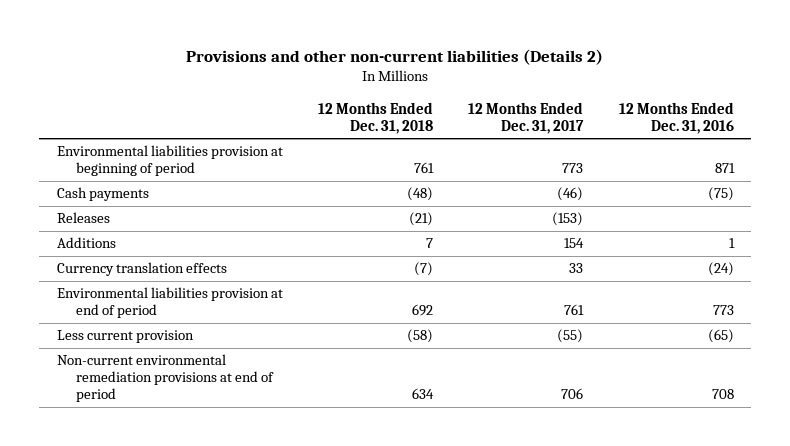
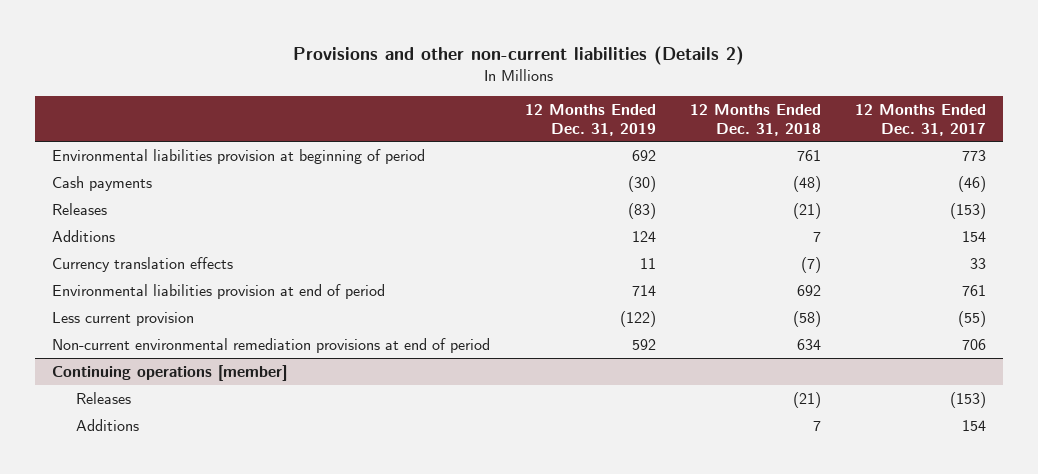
[618,101,734,134] 12 Months Ended Dec. 31, 2016 -> none
none -> [524,103,656,136] 12 Months Ended Dec. 31, 2019
none -> [52,364,288,381] Continuing operations [member]
none -> [76,391,132,404] Releases
none -> [76,418,140,431] Additions

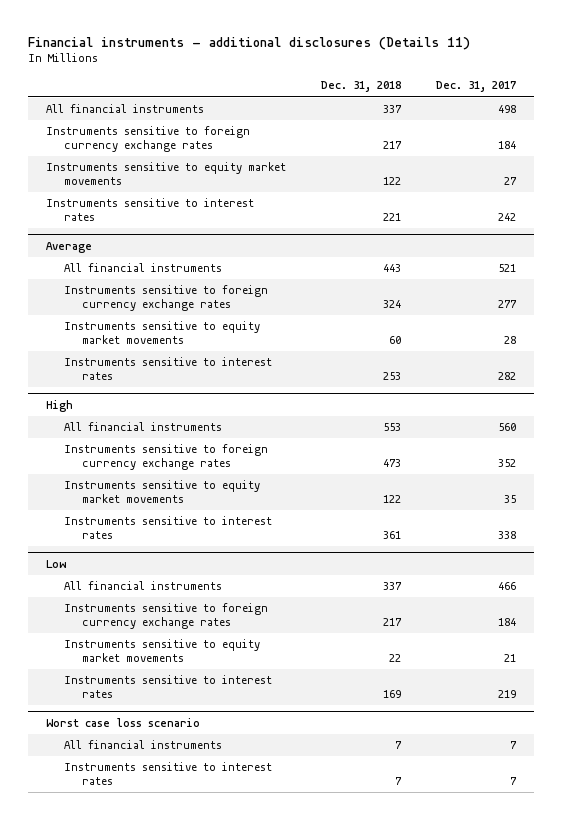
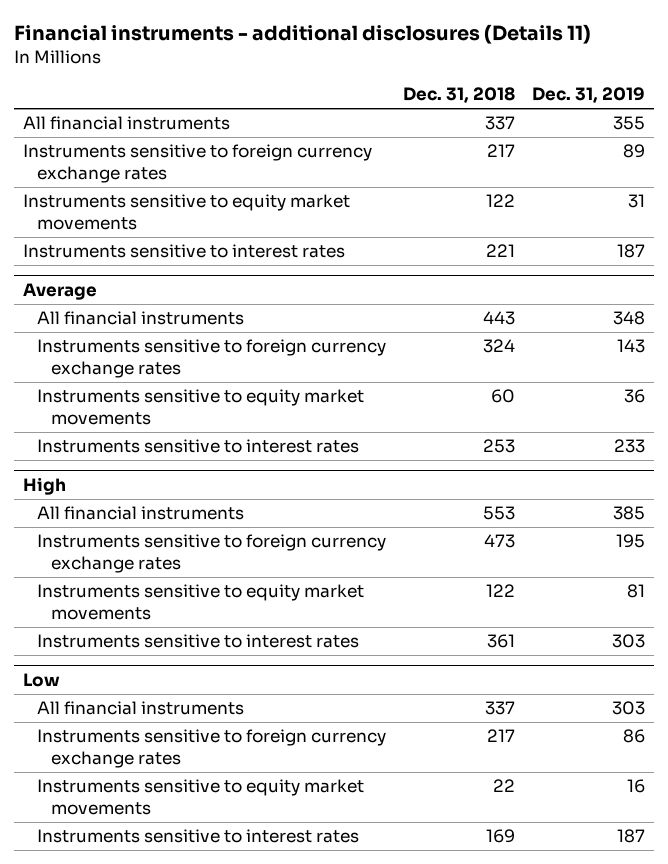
[435,81,516,93] Dec. 31, 2017 -> none
none -> [532,87,646,104] Dec. 31, 2019
[45,718,200,728] Worst case loss scenario -> none
[63,740,222,750] All financial instruments -> none
[63,762,272,785] Instruments sensitive to interest rates -> none

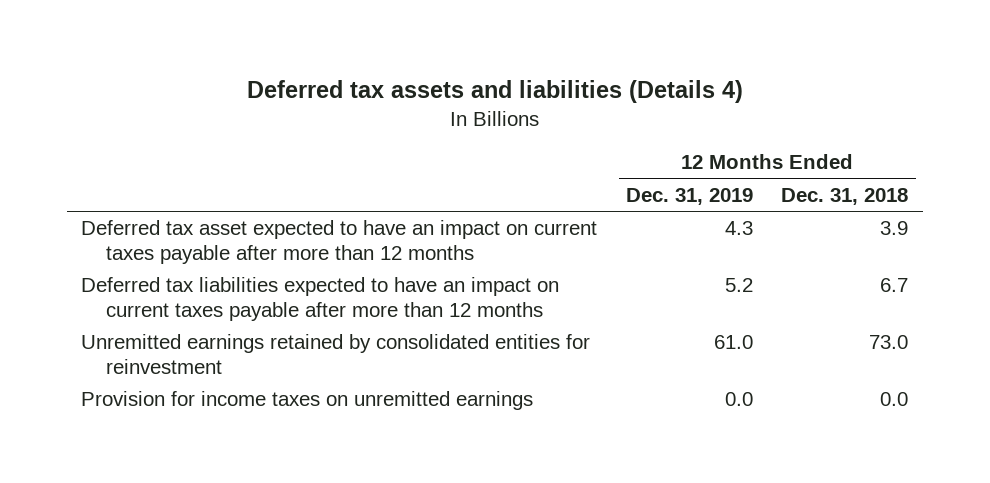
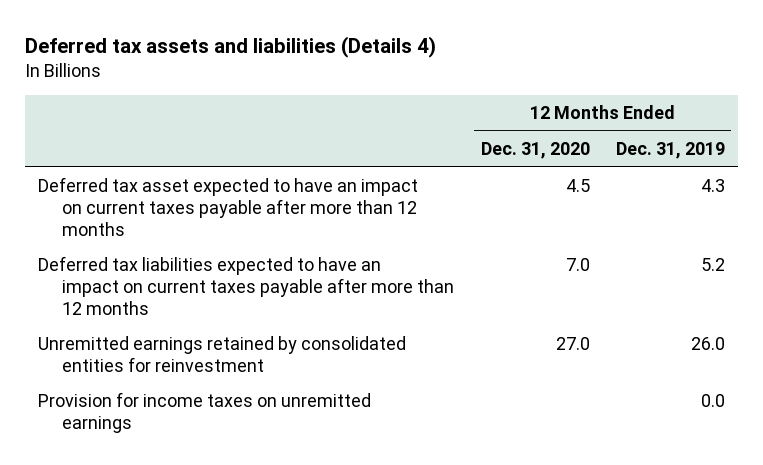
[781,188,909,206] Dec. 31, 2018 -> none
none -> [480,142,590,160] Dec. 31, 2020
[713,335,753,350] 61.0 -> [690,337,725,351] 26.0

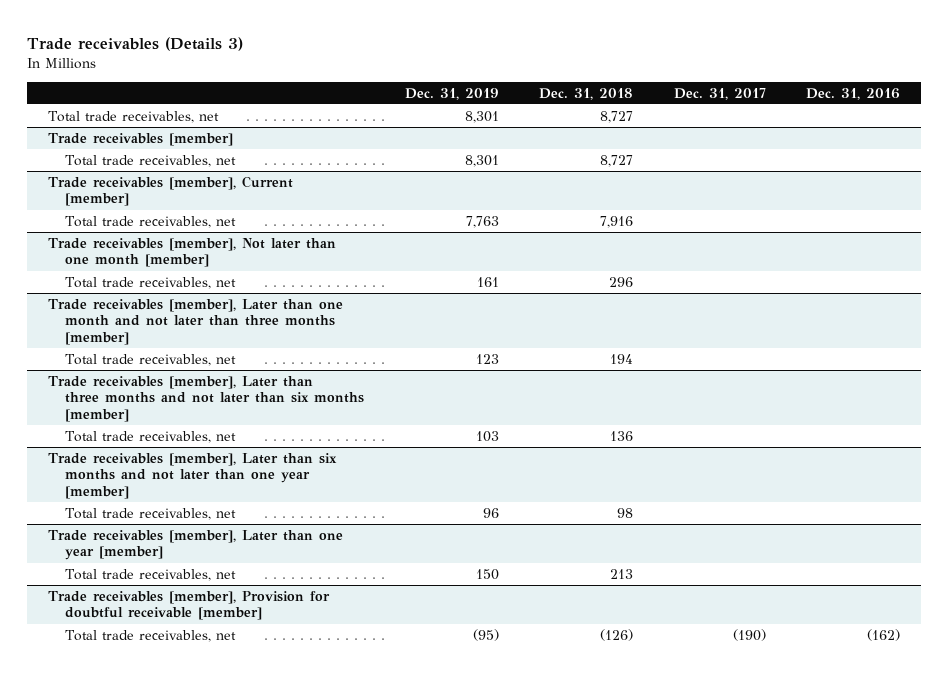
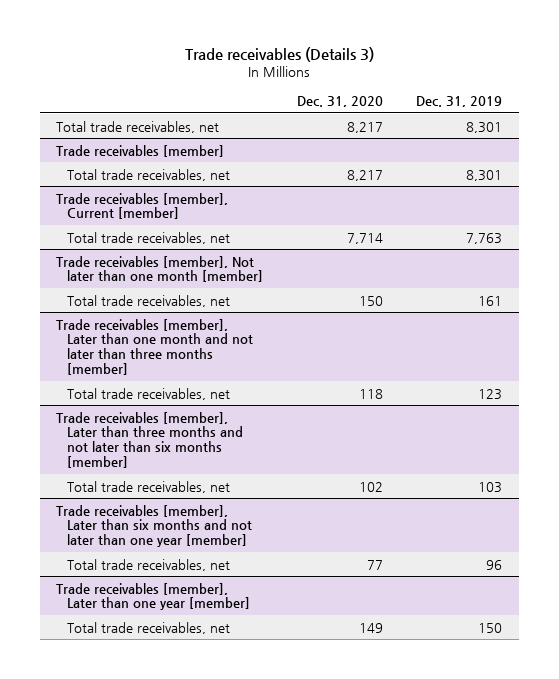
[539,87,634,100] Dec. 31, 2018 -> none
[673,87,766,100] Dec. 31, 2017 -> none
[806,87,901,100] Dec. 31, 2016 -> none
none -> [296,95,383,107] Dec. 31, 2020
[47,590,330,621] Trade receivables [member], Provision for doubtful receivable [member] -> none
[65,629,237,642] Total trade receivables, net -> none

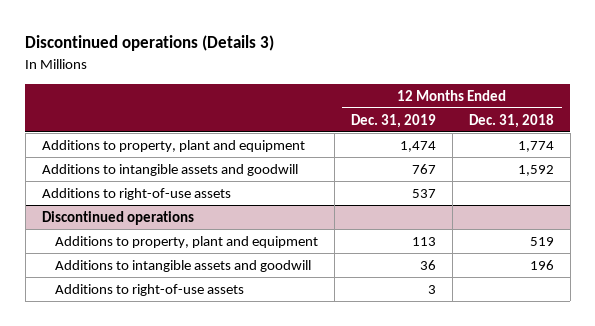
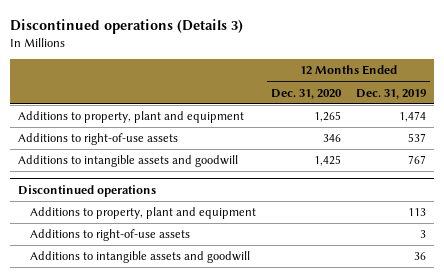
[468,113,554,128] Dec. 31, 2018 -> none
none -> [270,88,342,99] Dec. 31, 2020
[41,163,298,176] Additions to intangible assets and goodwill -> [18,155,239,168] Additions to intangible assets and goodwill
[54,259,311,272] Additions to intangible assets and goodwill -> [29,251,250,264] Additions to intangible assets and goodwill

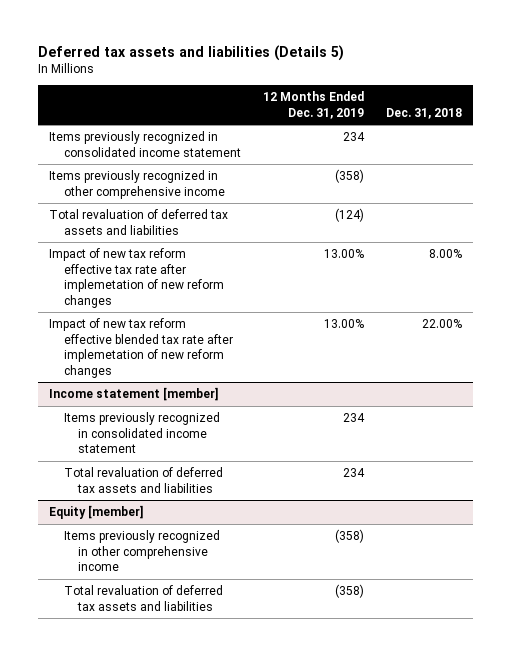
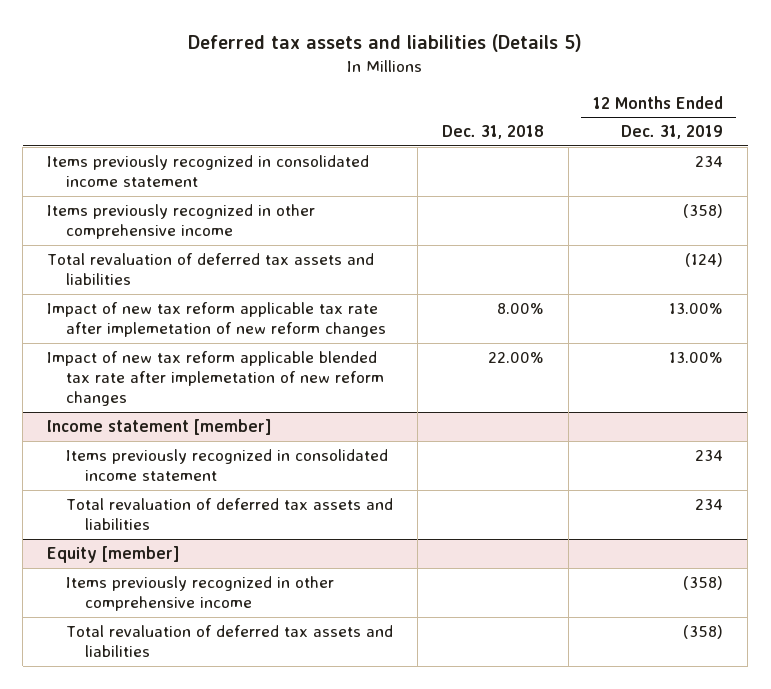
[49,248,224,308] Impact of new tax reform effective tax rate after implemetation of new reform changes -> [47,302,386,338] Impact of new tax reform applicable tax rate after implemetation of new reform changes
[49,318,233,378] Impact of new tax reform effective blended tax rate after implemetation of new reform changes -> [47,351,384,407] Impact of new tax reform applicable blended tax rate after implemetation of new reform changes

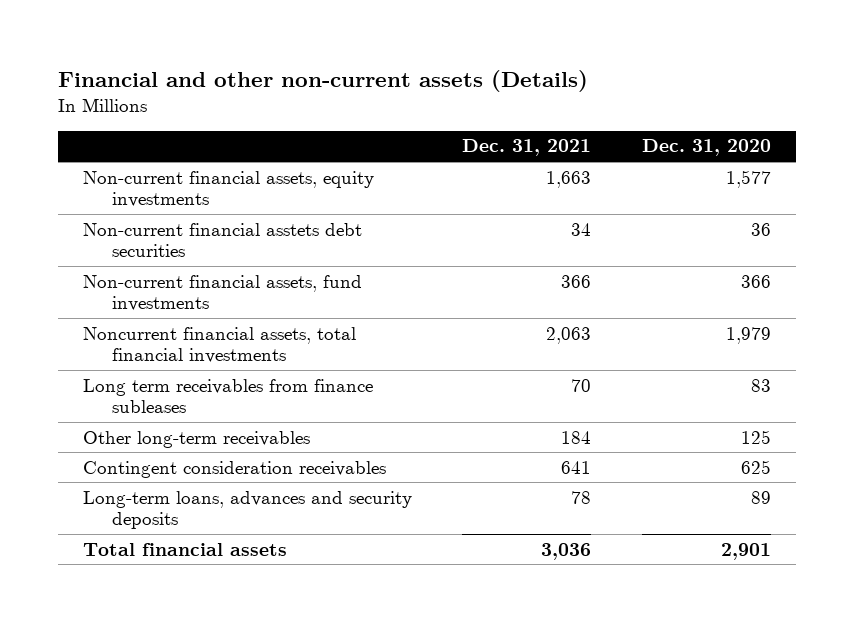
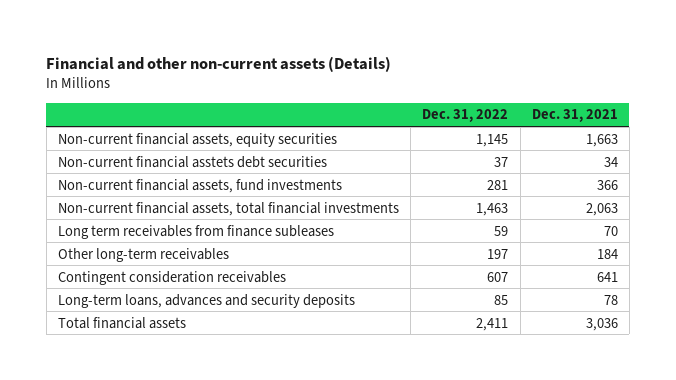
[641,139,771,157] Dec. 31, 2020 -> none
none -> [422,109,509,123] Dec. 31, 2022
[82,170,374,208] Non-current financial assets, equity investments -> [57,132,337,147] Non-current financial assets, equity securities
[82,326,356,364] Noncurrent financial assets, total financial investments -> [57,201,399,216] Non-current financial assets, total financial investments

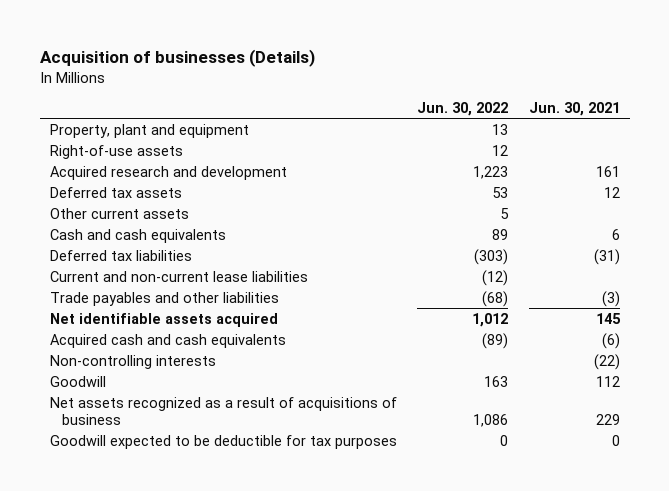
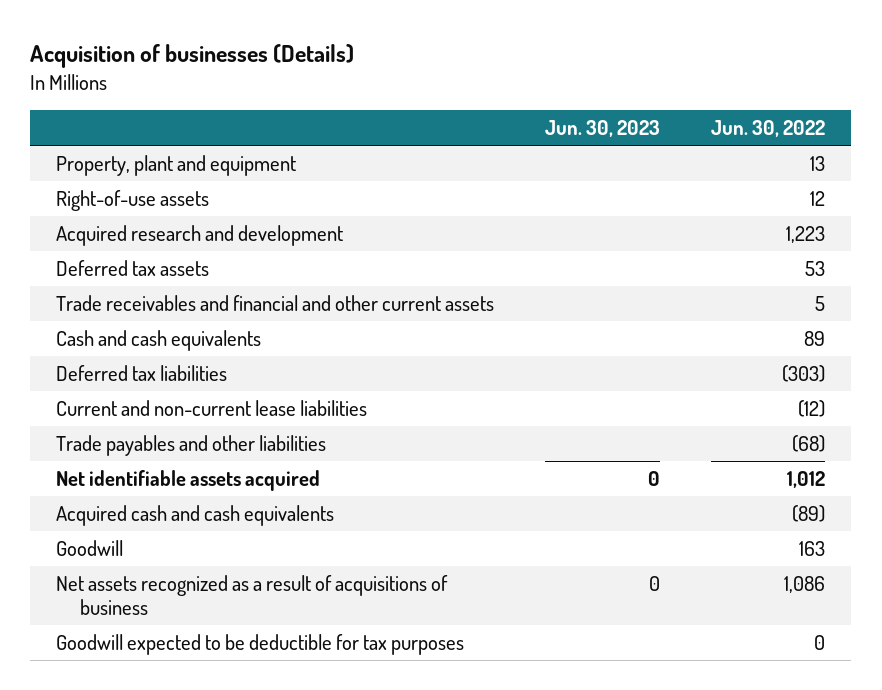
[528,102,620,117] Jun. 30, 2021 -> none
none -> [545,120,661,138] Jun. 30, 2023
[49,207,189,219] Other current assets -> [56,294,495,311] Trade receivables and financial and other current assets
[49,354,216,369] Non-controlling interests -> none

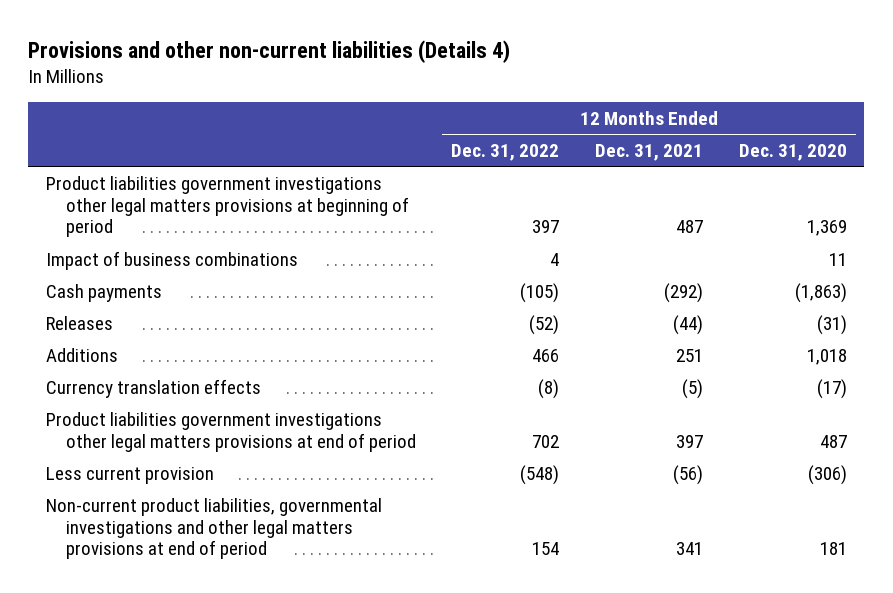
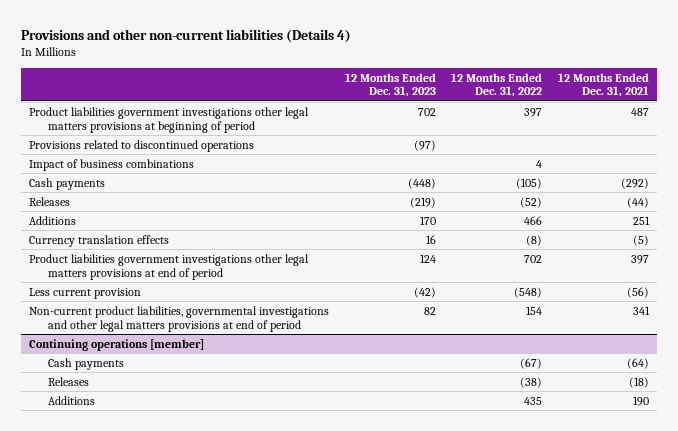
[738,144,847,162] Dec. 31, 2020 -> none
none -> [344,72,436,98] 12 Months Ended Dec. 31, 2023
none -> [29,139,255,152] Provisions related to discontinued operations
none -> [29,338,205,351] Continuing operations [member]
none -> [47,357,124,370] Cash payments
none -> [47,376,89,386] Releases
none -> [47,395,95,405] Additions

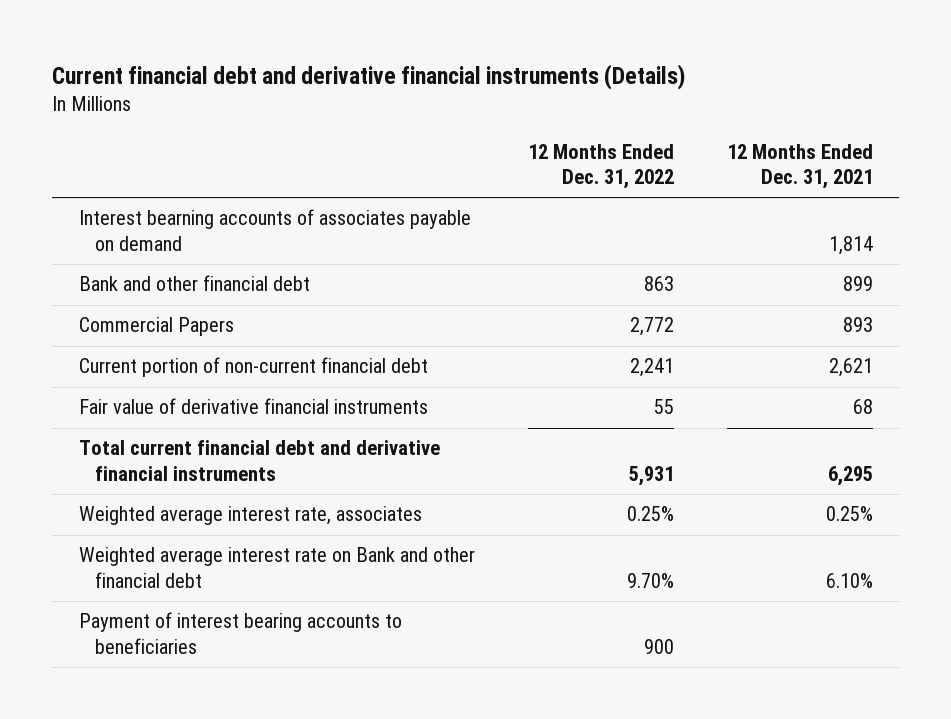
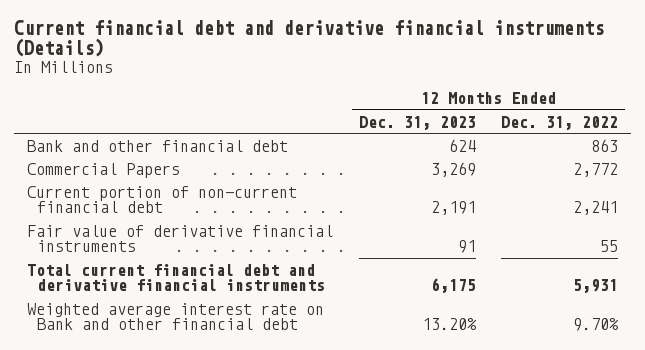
[726,143,873,190] 12 Months Ended Dec. 31, 2021 -> none
none -> [358,115,476,130] Dec. 31, 2023
[78,209,471,252] Interest bearning accounts of associates payable on demand -> none
[78,506,422,526] Weighted average interest rate, associates -> none
[78,612,402,655] Payment of interest bearing accounts to beneficiaries -> none

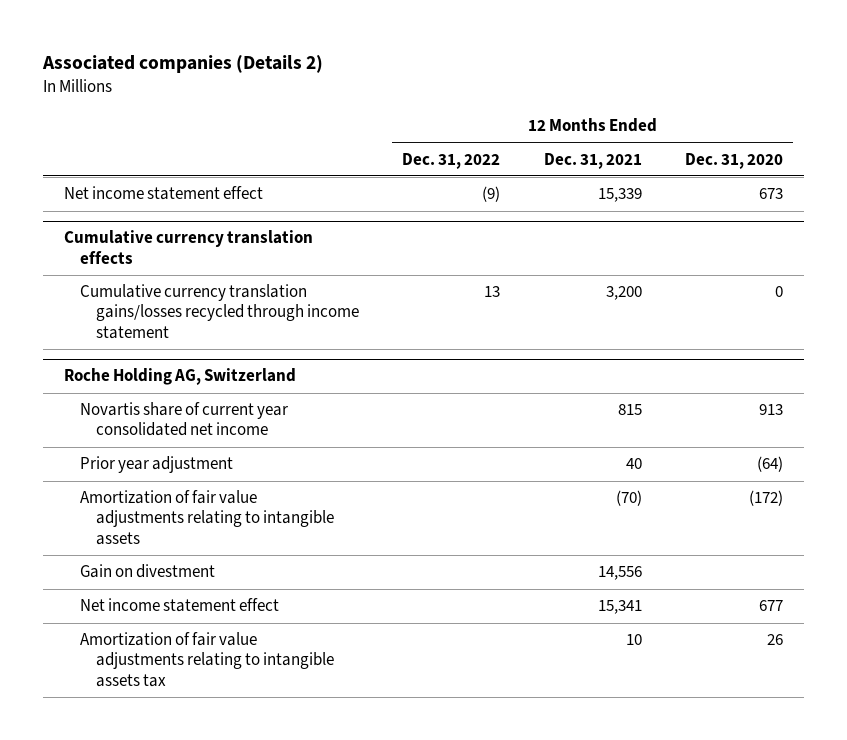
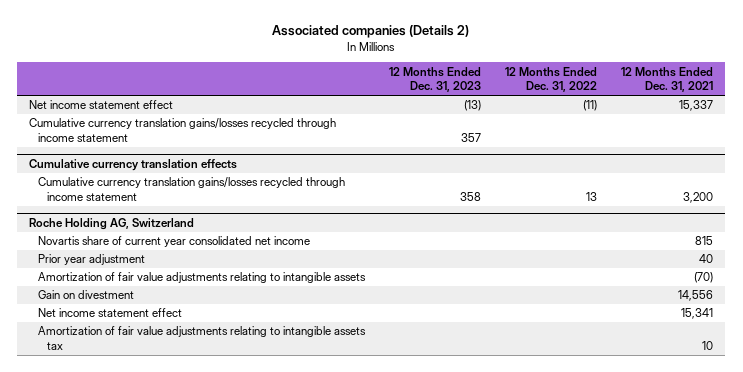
[684,152,783,169] Dec. 31, 2020 -> none
none -> [389,66,482,93] 12 Months Ended Dec. 31, 2023
[482,186,501,203] (9) -> [583,100,598,112] (11)
[597,188,642,203] 15,339 -> [679,100,714,112] 15,337
none -> [29,118,337,143] Cumulative currency translation gains/losses recycled through income statement

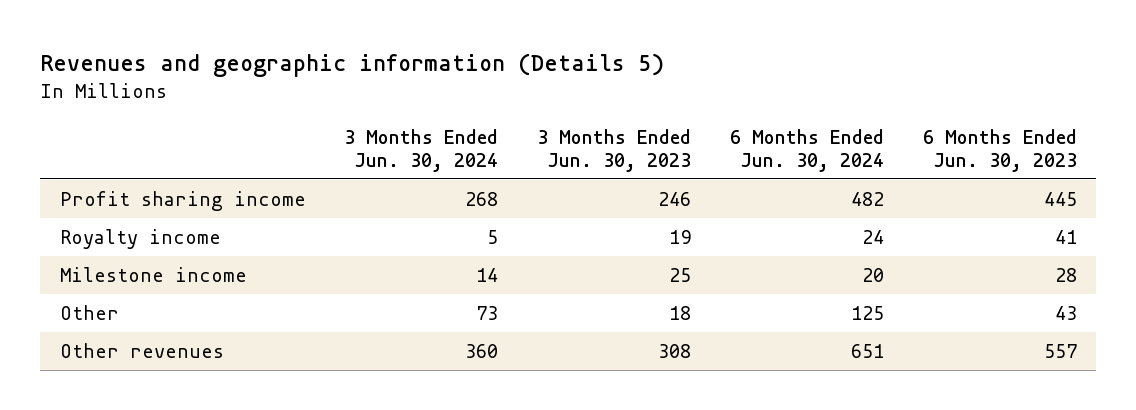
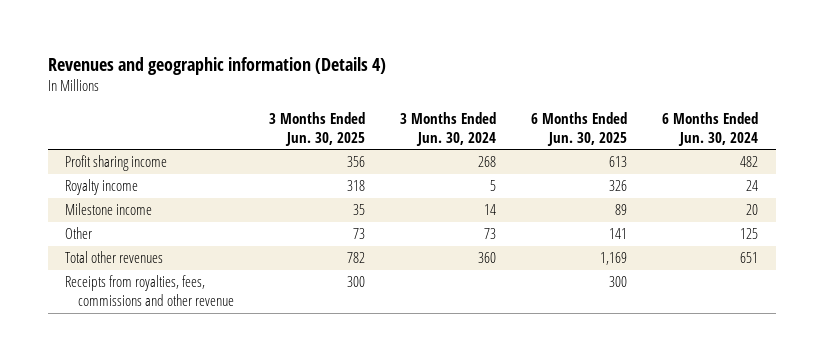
[40,53,665,78] Revenues and geographic information (Details 5) -> [47,56,386,75] Revenues and geographic information (Details 4)
[537,128,692,172] 3 Months Ended Jun. 30, 2023 -> none
[922,128,1077,172] 6 Months Ended Jun. 30, 2023 -> none
none -> [269,111,366,146] 3 Months Ended Jun. 30, 2025
none -> [531,111,628,146] 6 Months Ended Jun. 30, 2025
[59,342,224,358] Other revenues -> [65,251,164,264] Total other revenues
none -> [65,275,235,307] Receipts from royalties, fees, commissions and other revenue

